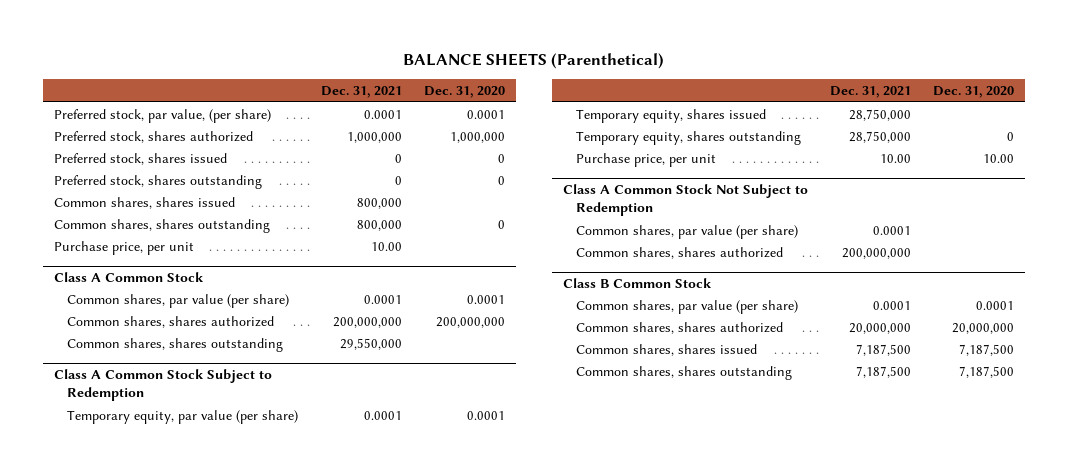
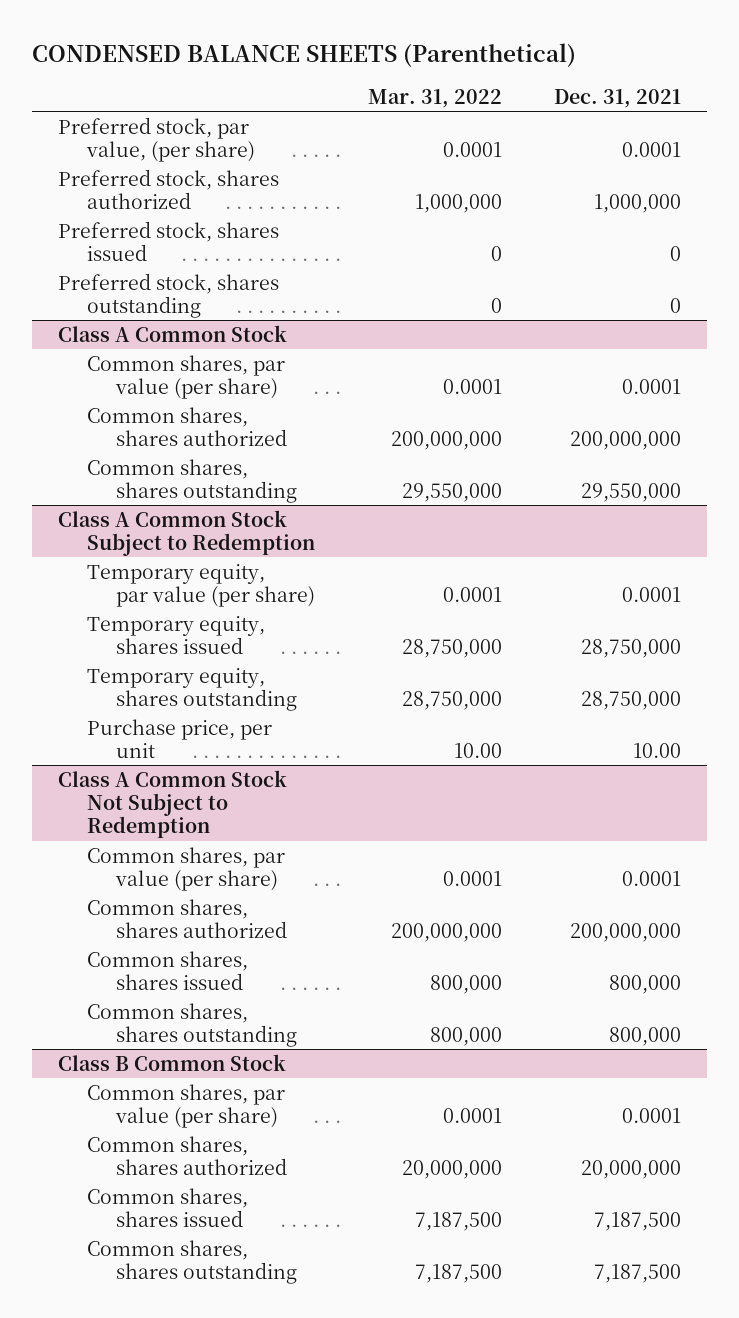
[402,53,664,70] BALANCE SHEETS (Parenthetical) -> [32,43,577,68] CONDENSED BALANCE SHEETS (Parenthetical)
[424,86,506,99] Dec. 31, 2020 -> none
none -> [367,88,502,108] Mar. 31, 2022
[54,196,236,209] Common shares, shares issued -> none
[54,218,271,233] Common shares, shares outstanding -> none
[54,240,195,255] Purchase price, per unit -> none
none -> [87,950,249,990] Common shares, shares issued
none -> [87,1002,298,1047] Common shares, shares outstanding

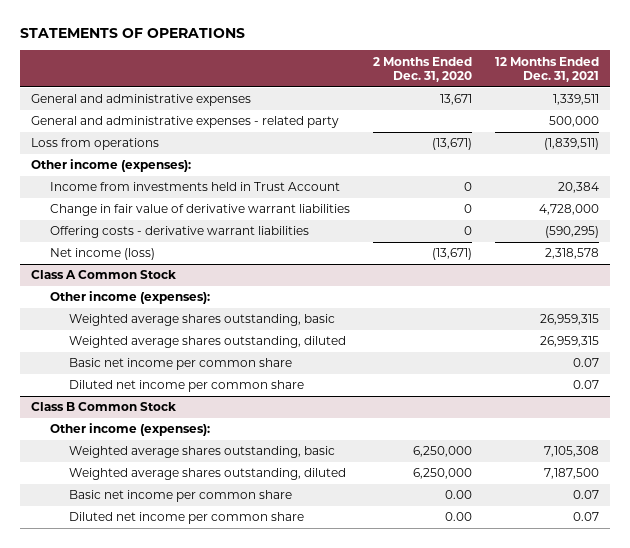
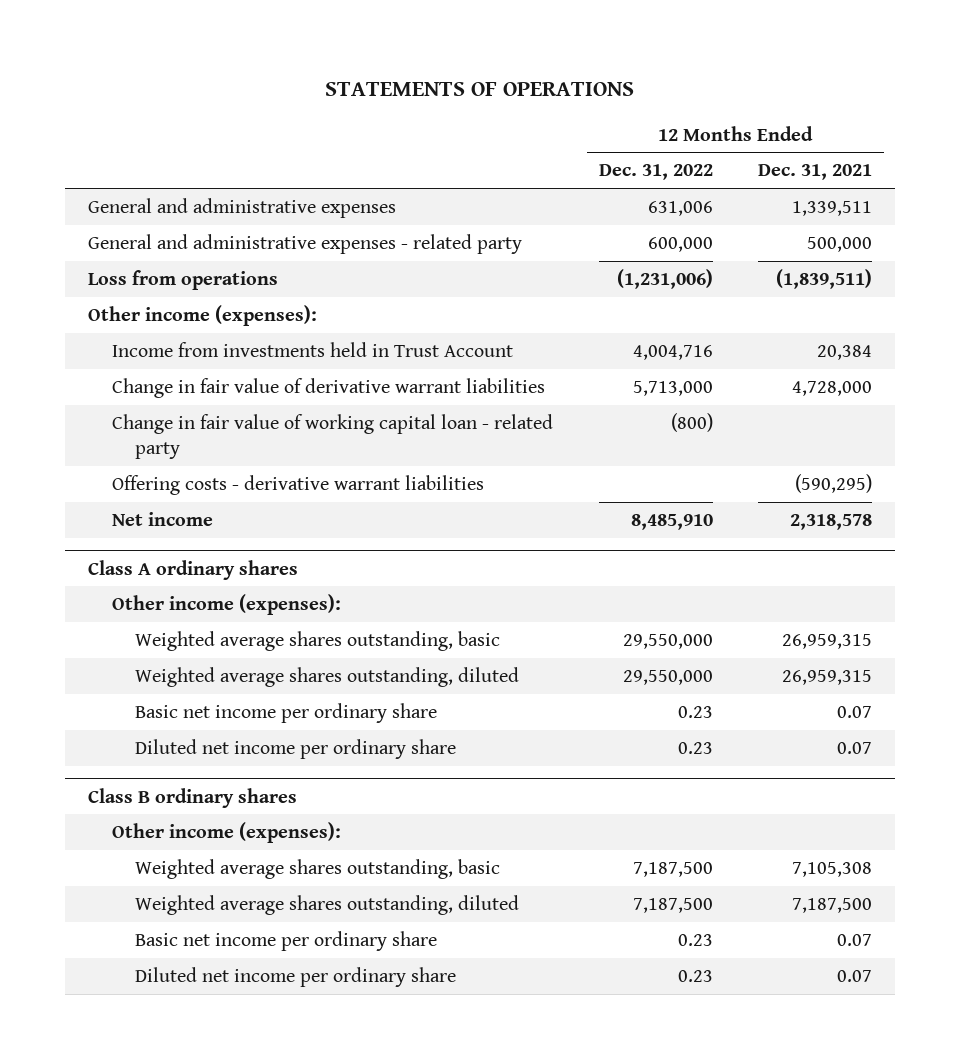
[372,56,472,83] 2 Months Ended Dec. 31, 2020 -> none
none -> [598,164,713,181] Dec. 31, 2022
none -> [111,414,553,460] Change in fair value of working capital loan - related party
[49,248,155,261] Net income (loss) -> [111,512,213,527] Net income
[30,270,176,280] Class A Common Stock -> [88,559,299,580] Class A ordinary shares
[68,358,292,371] Basic net income per common share -> [135,703,438,724] Basic net income per ordinary share
[68,380,304,393] Diluted net income per common share -> [135,739,457,760] Diluted net income per ordinary share
[30,402,176,412] Class B Common Stock -> [88,787,298,808] Class B ordinary shares
[68,490,292,503] Basic net income per common share -> [135,931,438,952] Basic net income per ordinary share
[68,512,304,525] Diluted net income per common share -> [135,967,457,988] Diluted net income per ordinary share

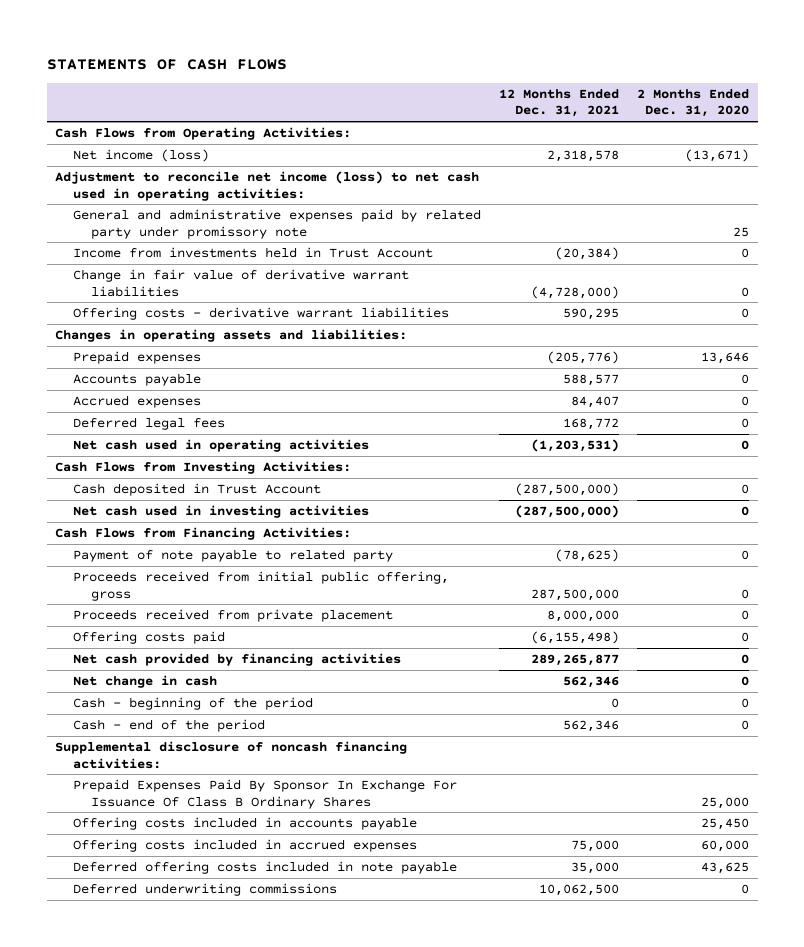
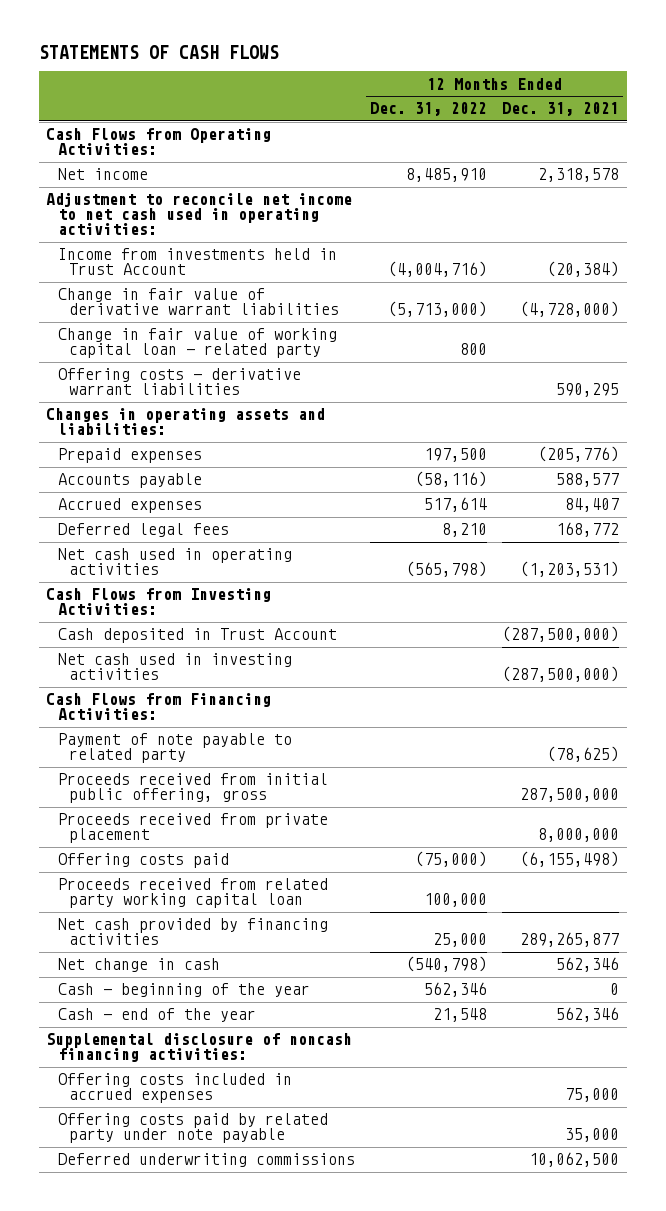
[636,88,749,118] 2 Months Ended Dec. 31, 2020 -> none
none -> [369,102,487,117] Dec. 31, 2022
[73,209,482,239] General and administrative expenses paid by related party under promissory note -> none
[73,149,210,163] Net income (loss) -> [57,168,148,181] Net income
[55,171,480,201] Adjustment to reconcile net income (loss) to net cash used in operating activities: -> [46,192,353,236] Adjustment to reconcile net income to net cash used in operating activities:
none -> [57,328,337,359] Change in fair value of working capital loan - related party
none -> [57,878,328,909] Proceeds received from related party working capital loan
[73,697,314,711] Cash - beginning of the period -> [57,983,310,998] Cash - beginning of the year
[73,719,266,733] Cash - end of the period -> [57,1008,256,1023] Cash - end of the year
[73,779,458,809] Prepaid Expenses Paid By Sponsor In Exchange For Issuance Of Class B Ordinary Shares -> none
[73,817,418,831] Offering costs included in accounts payable -> none
[73,861,458,875] Deferred offering costs included in note payable -> [57,1113,328,1144] Offering costs paid by related party under note payable

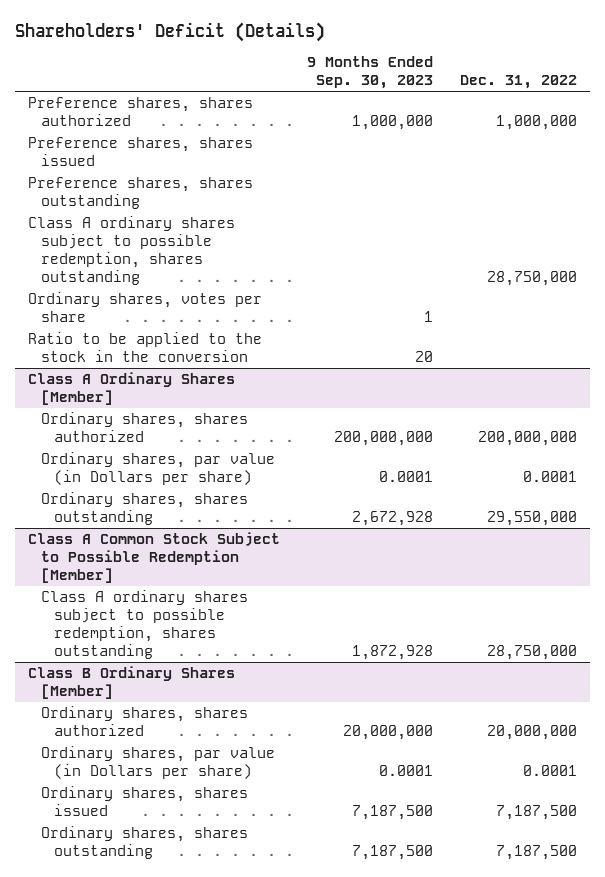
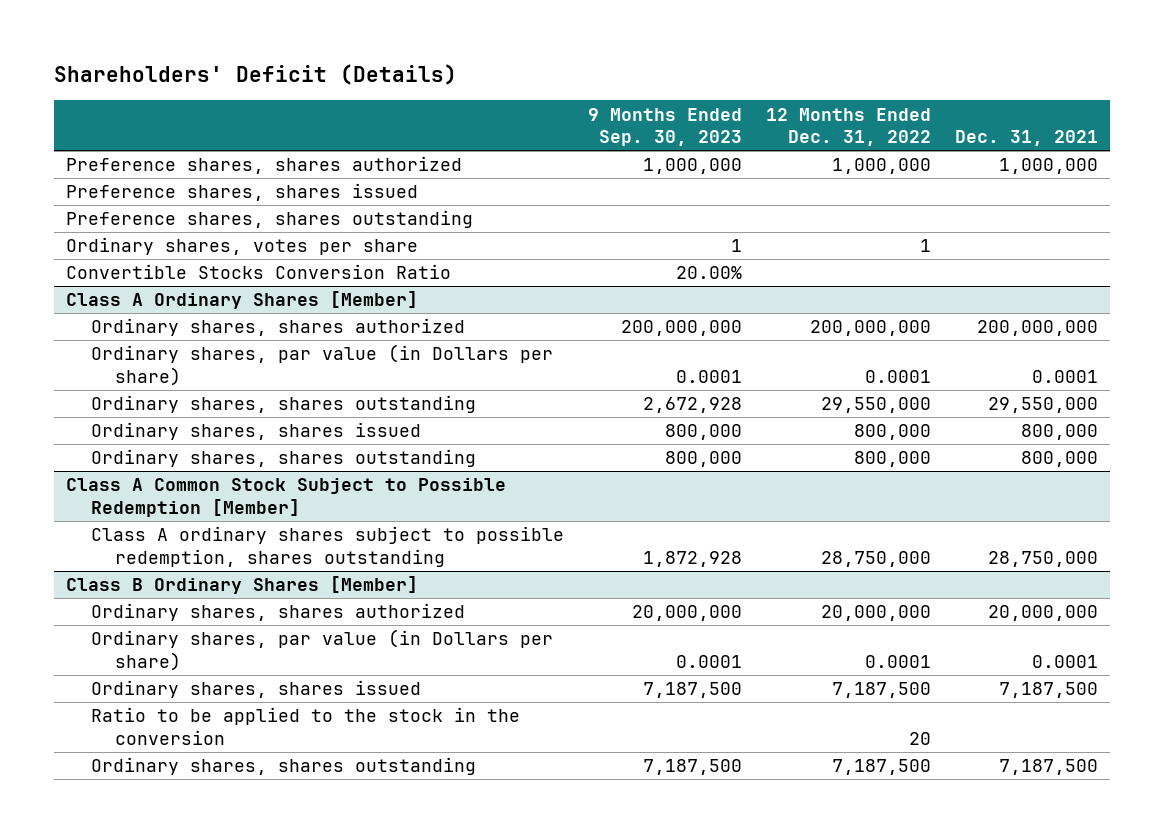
[459,75,577,90] Dec. 31, 2022 -> none
none -> [765,107,931,147] 12 Months Ended Dec. 31, 2022
none -> [954,130,1098,147] Dec. 31, 2021
[28,216,236,285] Class A ordinary shares subject to possible redemption, shares outstanding -> none
[28,332,263,363] Ratio to be applied to the stock in the conversion -> none
none -> [66,264,452,280] Convertible Stocks Conversion Ratio
none -> [90,422,421,441] Ordinary shares, shares issued
none -> [90,449,476,468] Ordinary shares, shares outstanding
none -> [90,707,520,745] Ratio to be applied to the stock in the conversion

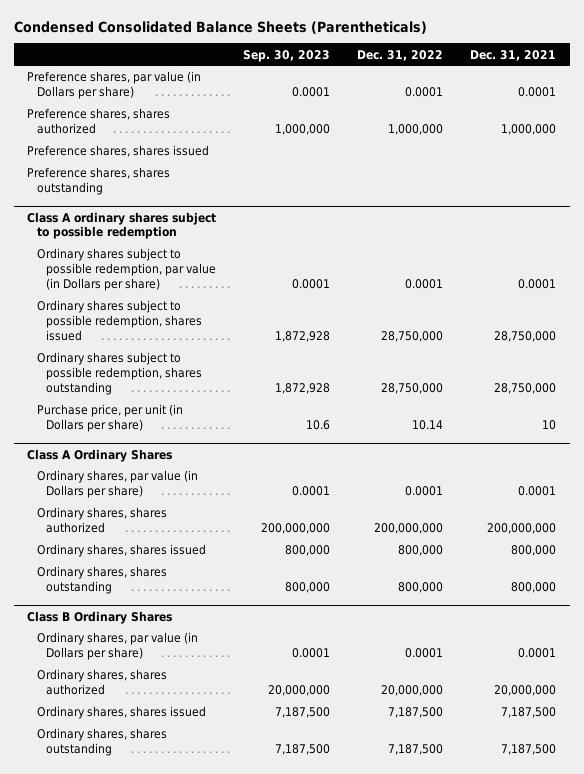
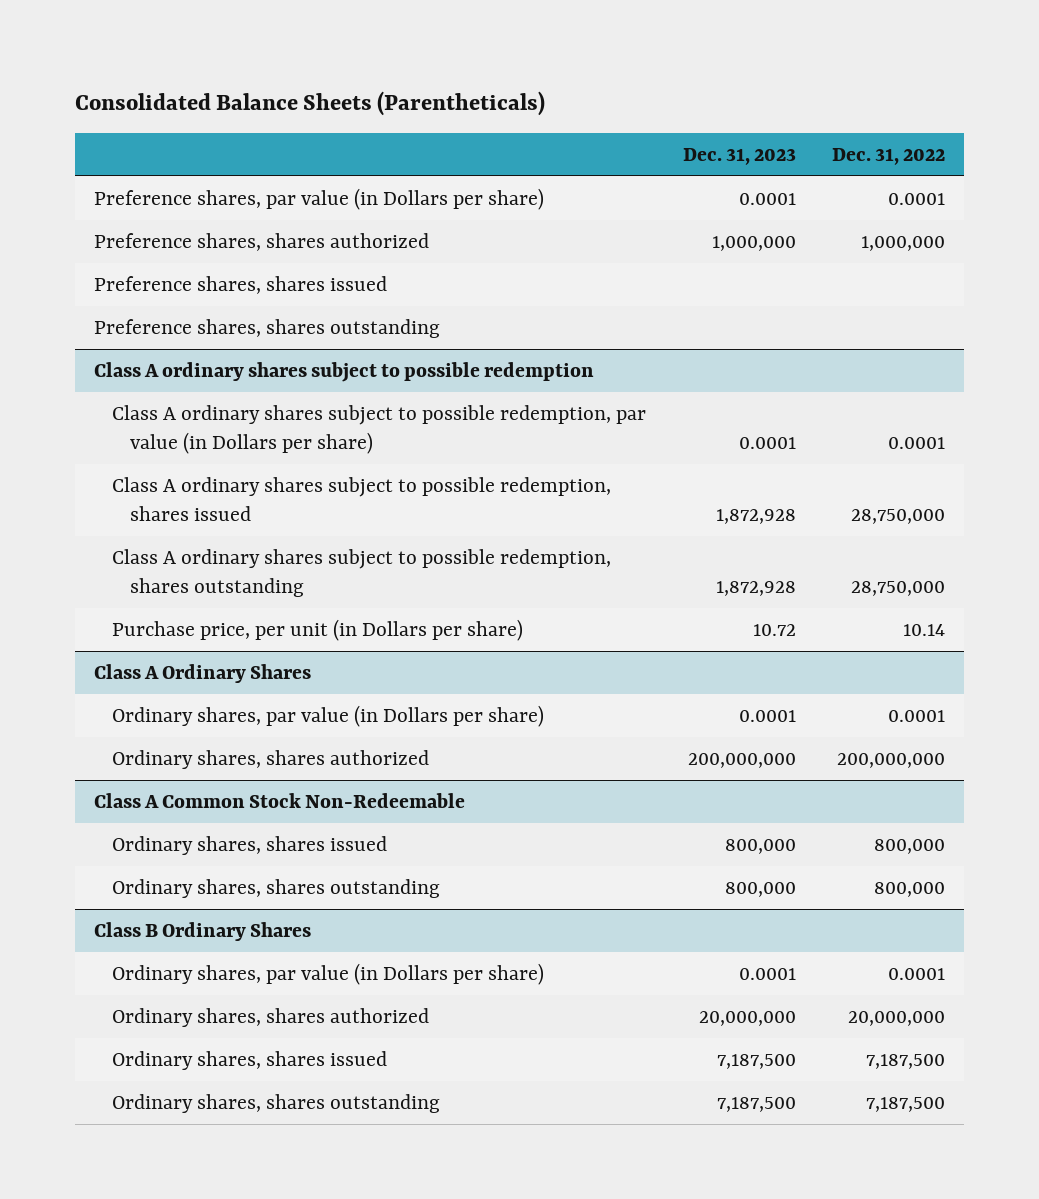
[13,20,427,34] Condensed Consolidated Balance Sheets (Parentheticals) -> [75,91,546,117] Consolidated Balance Sheets (Parentheticals)
[243,49,331,62] Sep. 30, 2023 -> none
[470,49,557,61] Dec. 31, 2021 -> none
none -> [682,147,796,165] Dec. 31, 2023
[36,248,216,291] Ordinary shares subject to possible redemption, par value (in Dollars per share) -> [111,404,646,454] Class A ordinary shares subject to possible redemption, par value (in Dollars per share)
[36,300,202,341] Ordinary shares subject to possible redemption, shares issued -> [111,476,611,521] Class A ordinary shares subject to possible redemption, shares issued
[36,352,202,395] Ordinary shares subject to possible redemption, shares outstanding -> [111,548,611,597] Class A ordinary shares subject to possible redemption, shares outstanding
none -> [93,792,465,808] Class A Common Stock Non-Redeemable

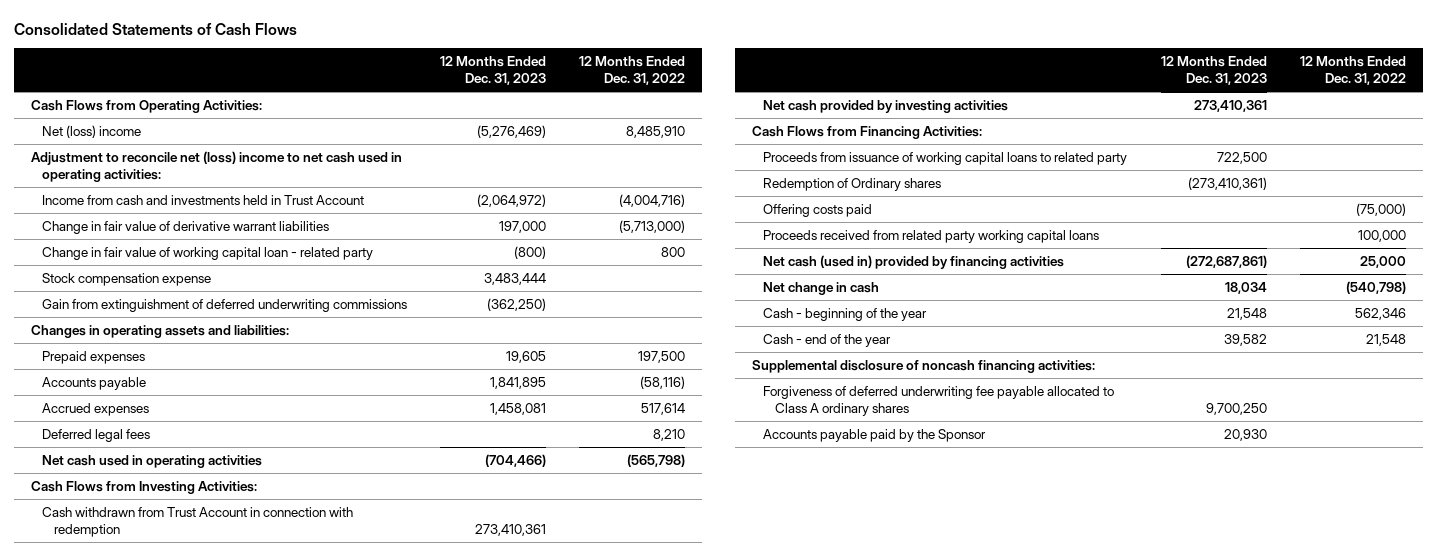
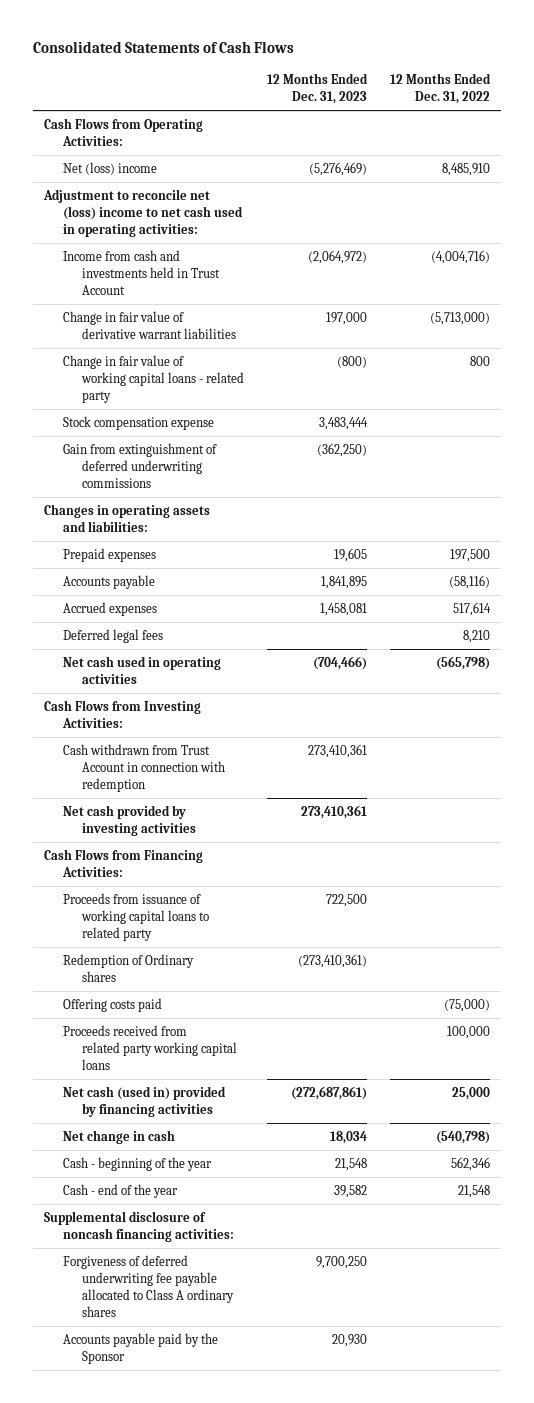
[42,246,374,260] Change in fair value of working capital loan - related party -> [63,354,245,403] Change in fair value of working capital loans - related party

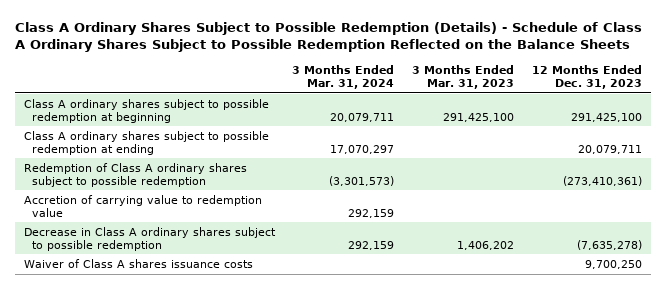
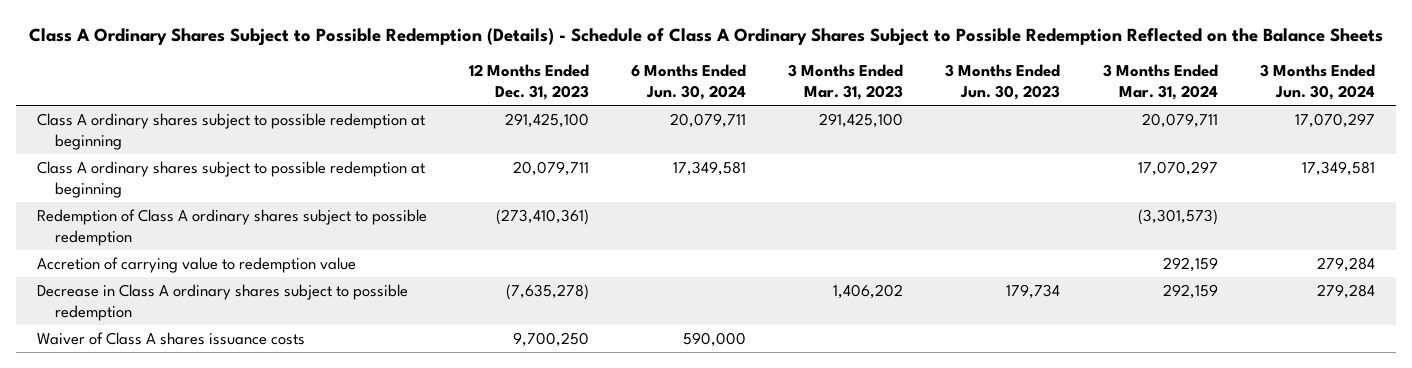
none -> [631,64,747,101] 6 Months Ended Jun. 30, 2024
none -> [945,64,1061,101] 3 Months Ended Jun. 30, 2023
none -> [1259,64,1375,101] 3 Months Ended Jun. 30, 2024
[23,130,269,155] Class A ordinary shares subject to possible redemption at ending -> [36,160,425,198] Class A ordinary shares subject to possible redemption at beginning

